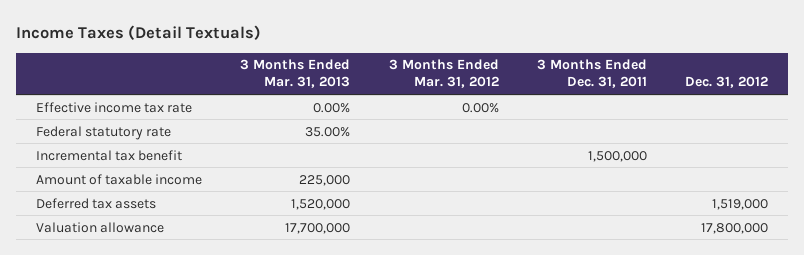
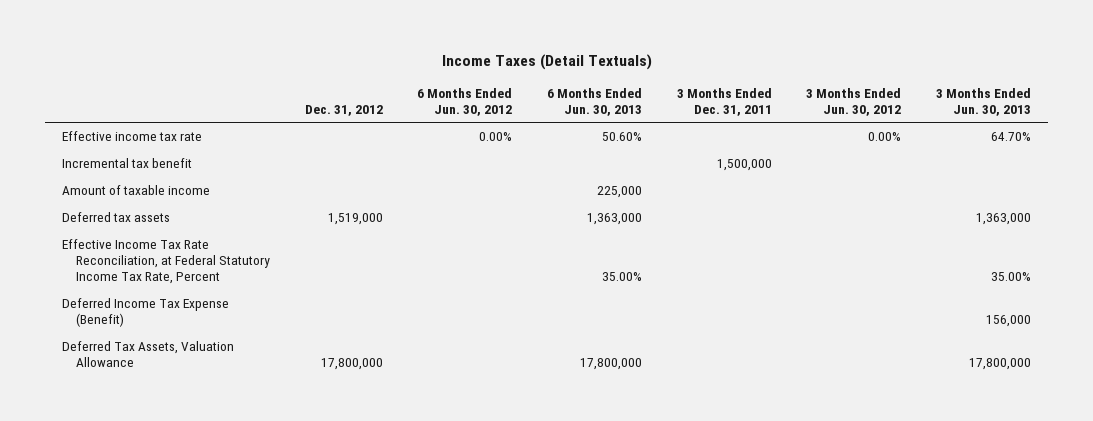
[240,59,351,89] 3 Months Ended Mar. 31, 2013 -> none
[388,59,499,89] 3 Months Ended Mar. 31, 2012 -> none
none -> [417,87,513,116] 6 Months Ended Jun. 30, 2012
none -> [546,87,642,116] 6 Months Ended Jun. 30, 2013
none -> [806,87,902,116] 3 Months Ended Jun. 30, 2012
none -> [935,87,1031,116] 3 Months Ended Jun. 30, 2013
[35,125,171,140] Federal statutory rate -> none
none -> [62,239,270,285] Effective Income Tax Rate Reconciliation, at Federal Statutory Income Tax Rate, Percent
none -> [62,298,230,328] Deferred Income Tax Expense (Benefit)
[35,221,164,233] Valuation allowance -> [62,341,235,368] Deferred Tax Assets, Valuation Allowance

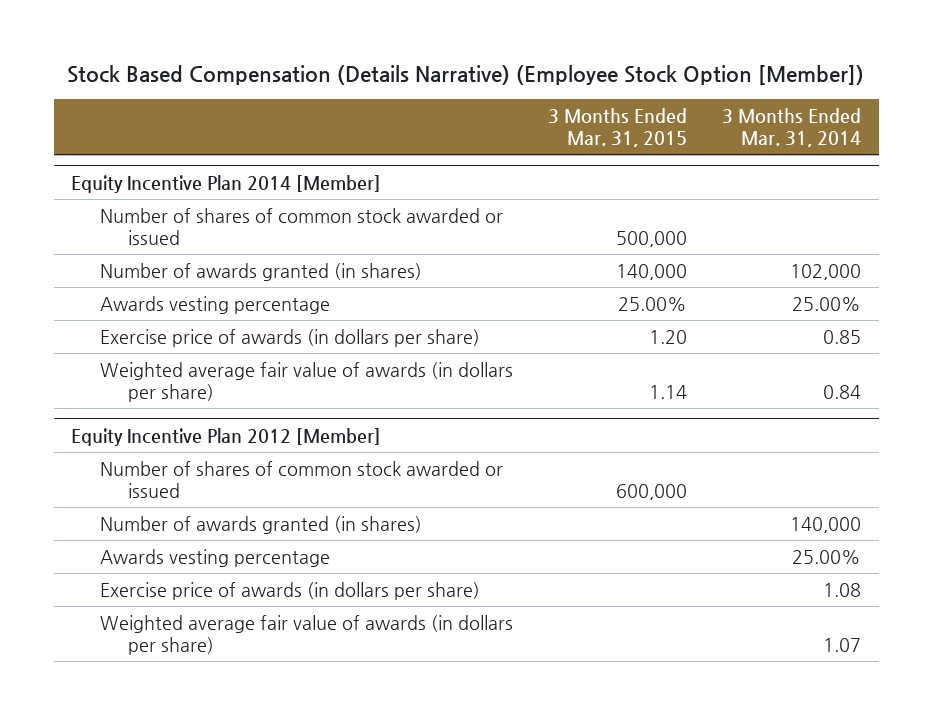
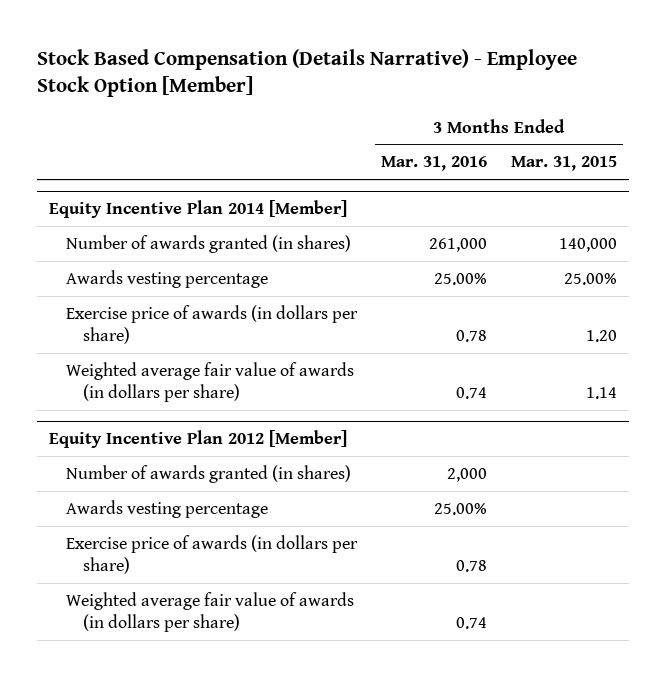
[67,65,865,86] Stock Based Compensation (Details Narrative) (Employee Stock Option [Member]) -> [37,48,578,98] Stock Based Compensation (Details Narrative) - Employee Stock Option [Member]
[722,107,862,147] 3 Months Ended Mar. 31, 2014 -> none
none -> [380,156,487,172] Mar. 31, 2016
[99,207,503,245] Number of shares of common stock awarded or issued -> none
[99,460,503,498] Number of shares of common stock awarded or issued -> none

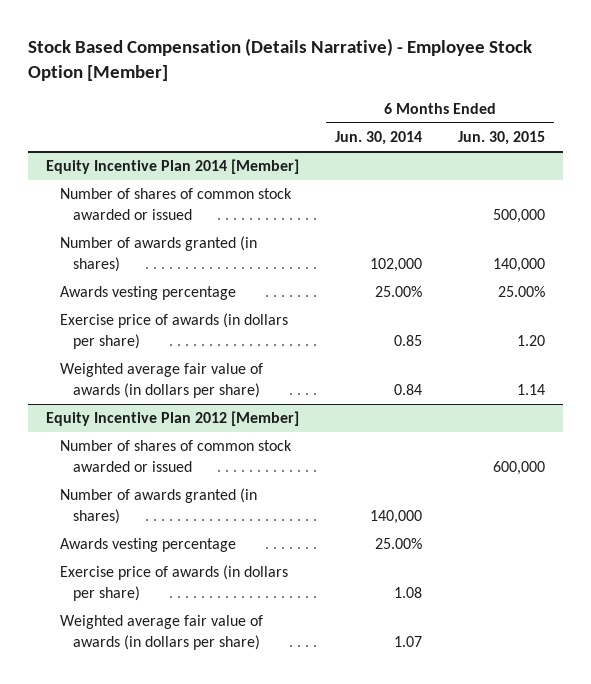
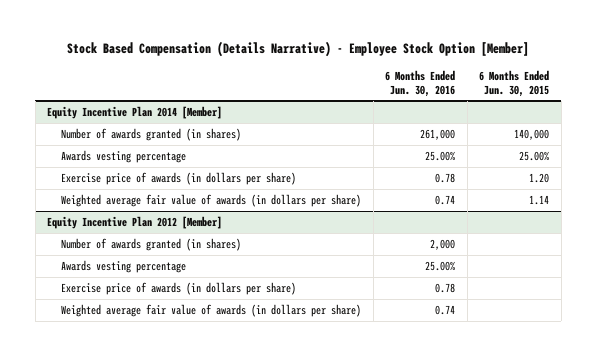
[334,131,422,146] Jun. 30, 2014 -> none
none -> [385,69,456,97] 6 Months Ended Jun. 30, 2016
[59,188,292,221] Number of shares of common stock awarded or issued -> none
[59,440,292,473] Number of shares of common stock awarded or issued -> none

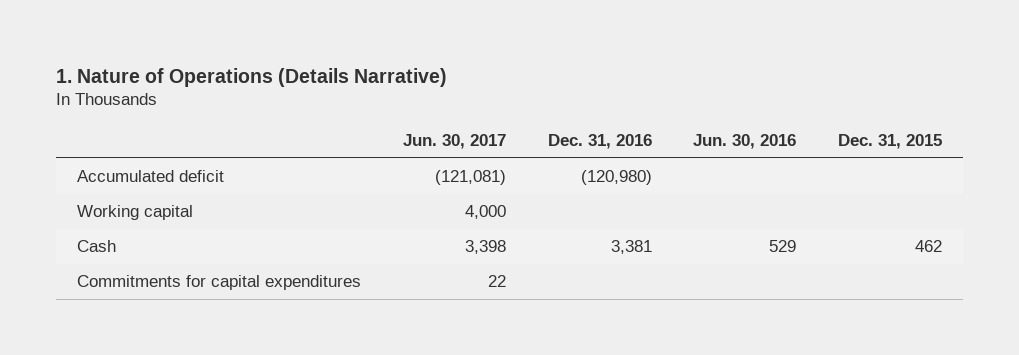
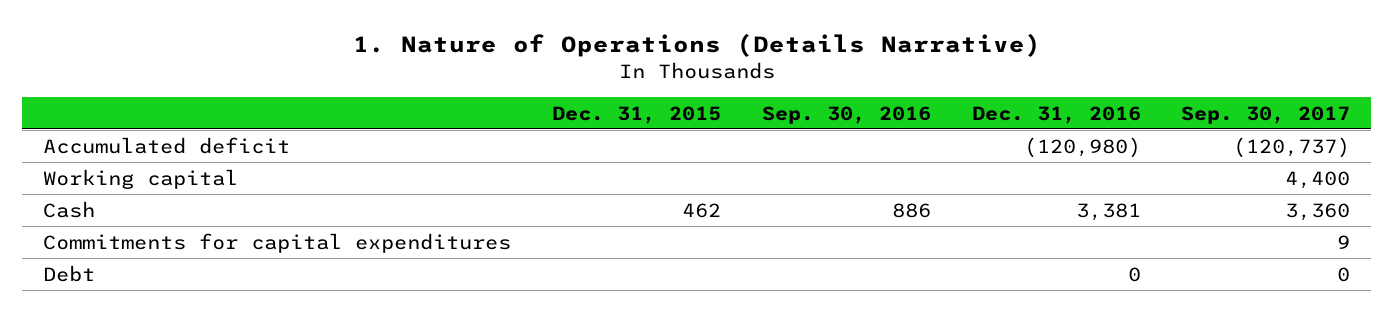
[402,133,506,149] Jun. 30, 2017 -> none
[693,133,797,149] Jun. 30, 2016 -> none
none -> [761,105,931,124] Sep. 30, 2016
none -> [1181,105,1351,124] Sep. 30, 2017
none -> [42,264,95,282] Debt

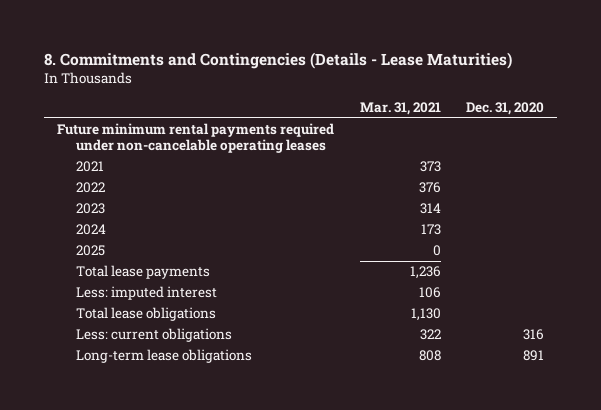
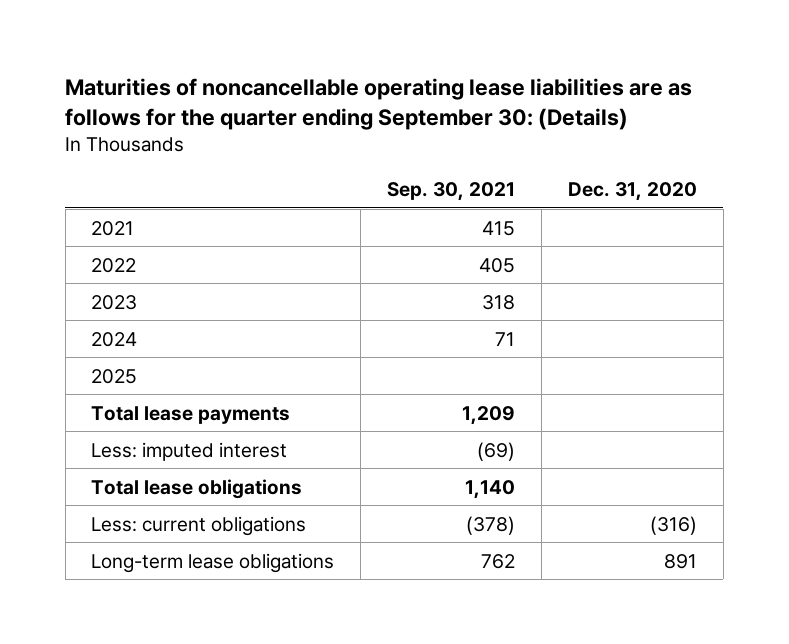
[44,52,513,70] 8. Commitments and Contingencies (Details - Lease Maturities) -> [65,77,693,130] Maturities of noncancellable operating lease liabilities are as follows for the quarter ending September 30: (Details)
[359,102,441,116] Mar. 31, 2021 -> none
none -> [387,181,516,201] Sep. 30, 2021
[57,123,335,154] Future minimum rental payments required under non-cancelable operating leases -> none
[523,329,545,341] 316 -> [650,515,698,535] (316)

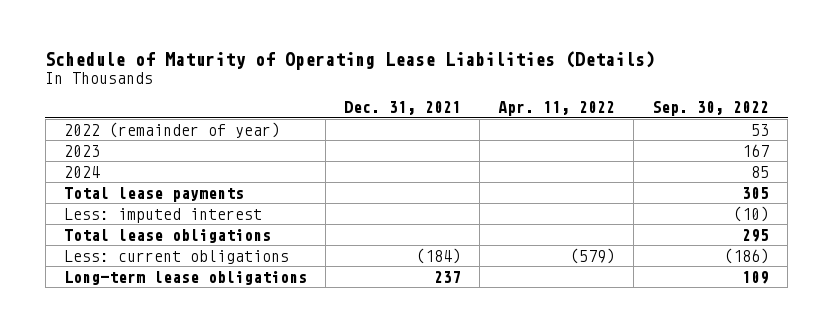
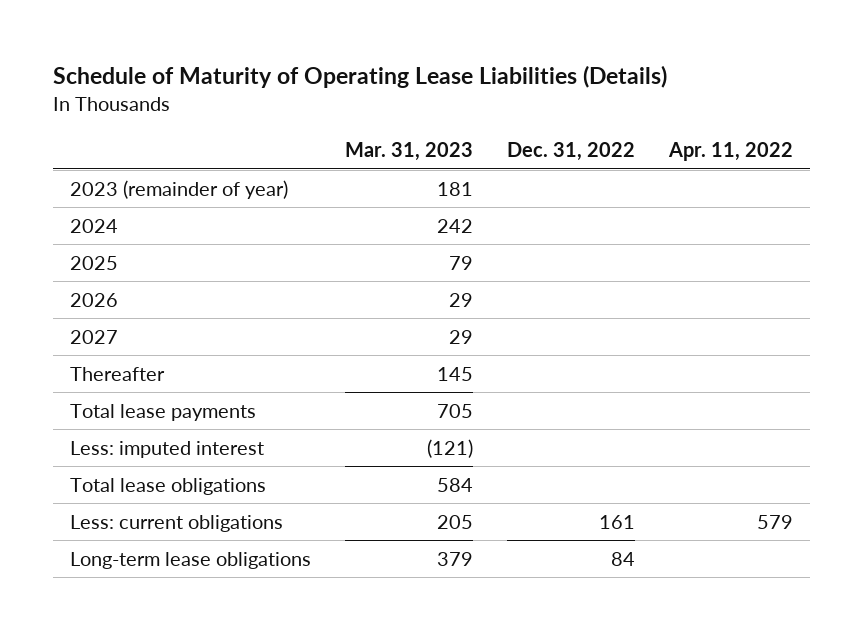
[344,101,462,116] Dec. 31, 2021 -> none
[652,101,770,117] Sep. 30, 2022 -> none
none -> [344,142,473,162] Mar. 31, 2023
none -> [506,142,635,162] Dec. 31, 2022
[63,144,100,157] 2023 -> none
[63,121,280,138] 2022 (remainder of year) -> [69,179,288,199] 2023 (remainder of year)
none -> [69,255,118,270] 2025
none -> [69,292,118,307] 2026
none -> [69,329,118,344] 2027
none -> [69,366,165,381] Thereafter
[570,247,616,264] (579) -> [756,514,793,529] 579

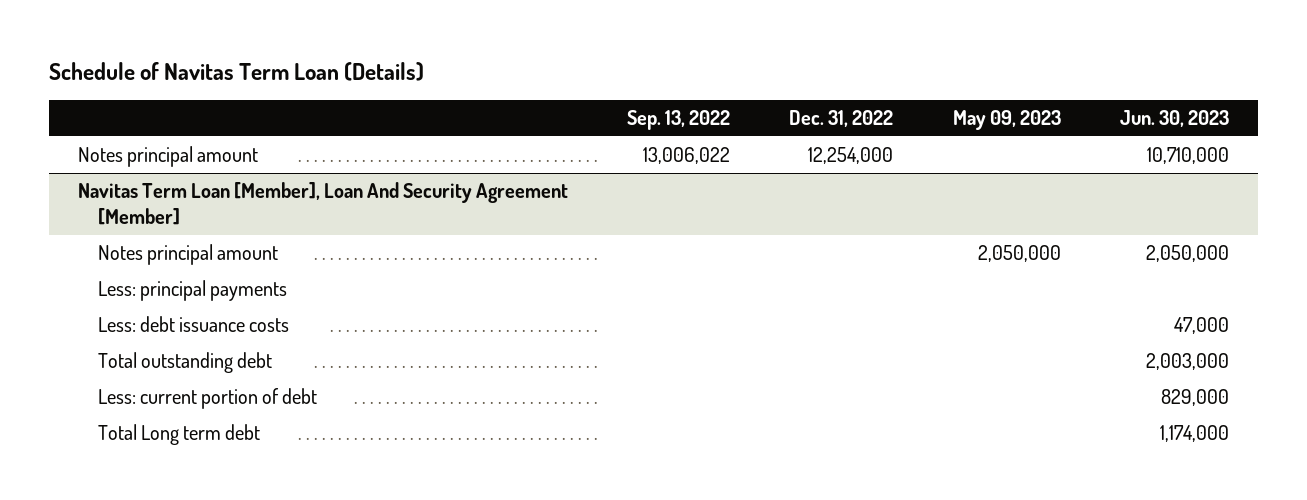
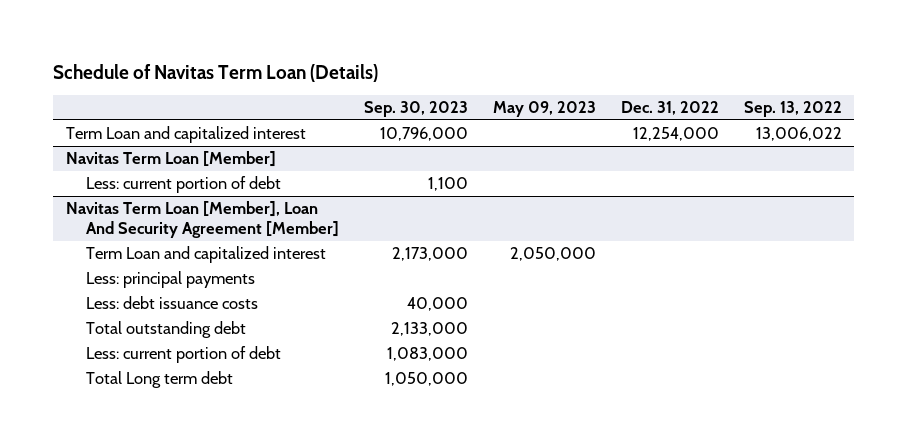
[1119,109,1229,127] Jun. 30, 2023 -> none
none -> [363,101,468,118] Sep. 30, 2023
[78,146,259,168] Notes principal amount -> [65,126,306,144] Term Loan and capitalized interest
none -> [65,151,276,168] Navitas Term Loan [Member]
none -> [85,176,281,194] Less: current portion of debt
[98,244,279,266] Notes principal amount -> [85,246,326,264] Term Loan and capitalized interest

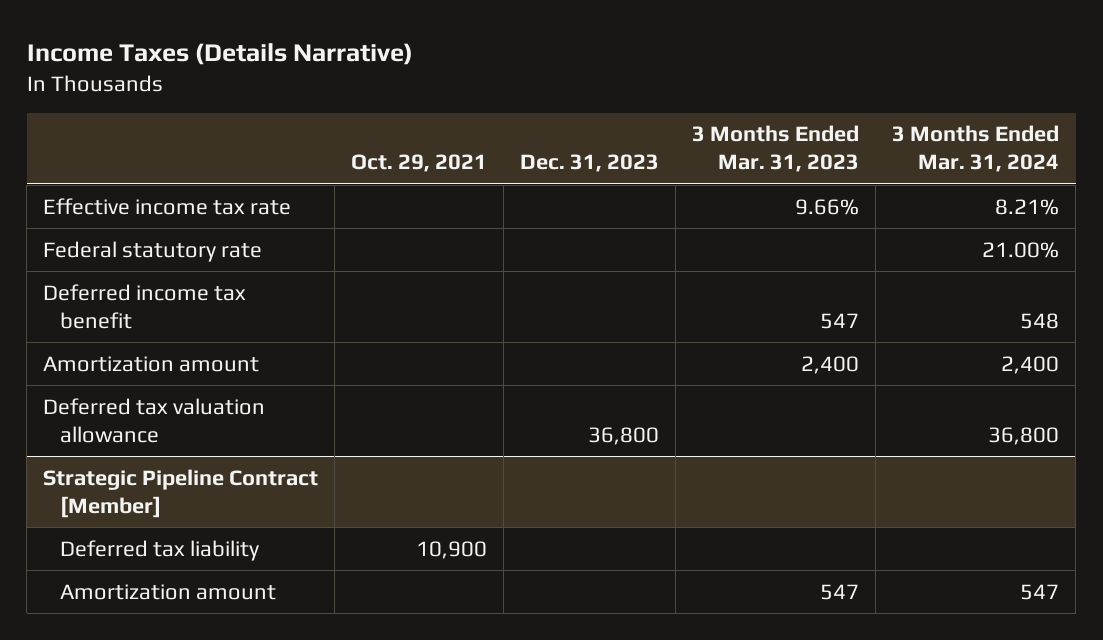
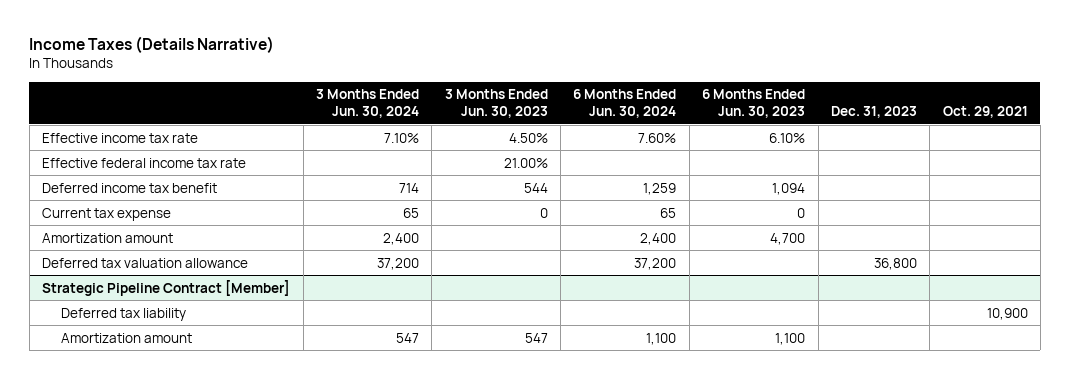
[692,125,860,173] 3 Months Ended Mar. 31, 2023 -> none
[892,125,1060,173] 3 Months Ended Mar. 31, 2024 -> none
none -> [315,89,419,118] 3 Months Ended Jun. 30, 2024
none -> [444,89,548,118] 3 Months Ended Jun. 30, 2023
none -> [573,89,677,118] 6 Months Ended Jun. 30, 2024
none -> [702,89,806,118] 6 Months Ended Jun. 30, 2023
[43,240,263,262] Federal statutory rate -> [42,157,247,168] Effective federal income tax rate
none -> [42,207,172,221] Current tax expense

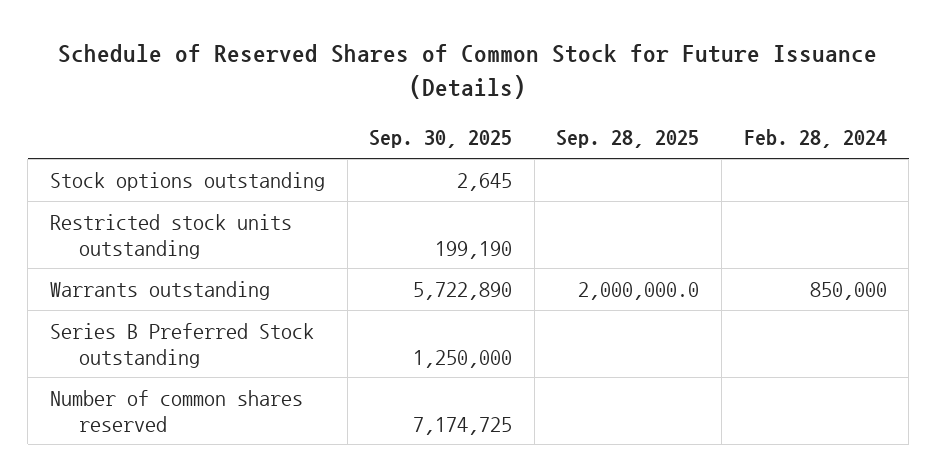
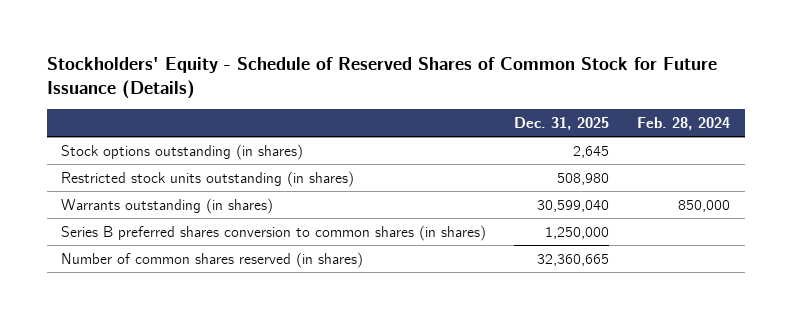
[58,44,878,99] Schedule of Reserved Shares of Common Stock for Future Issuance (Details) -> [46,57,717,99] Stockholders' Equity - Schedule of Reserved Shares of Common Stock for Future Issuance (Details)
[369,130,513,149] Sep. 30, 2025 -> none
[556,130,700,149] Sep. 28, 2025 -> none
none -> [514,116,610,130] Dec. 31, 2025
[49,322,314,368] Series B Preferred Stock outstanding -> none
[49,171,325,191] Stock options outstanding -> [60,143,303,160] Stock options outstanding (in shares)
[49,213,292,259] Restricted stock units outstanding -> [60,170,354,187] Restricted stock units outstanding (in shares)
[49,280,270,300] Warrants outstanding -> [60,197,273,214] Warrants outstanding (in shares)
none -> [60,224,486,241] Series B preferred shares conversion to common shares (in shares)
[49,389,303,432] Number of common shares reserved -> [60,251,363,268] Number of common shares reserved (in shares)

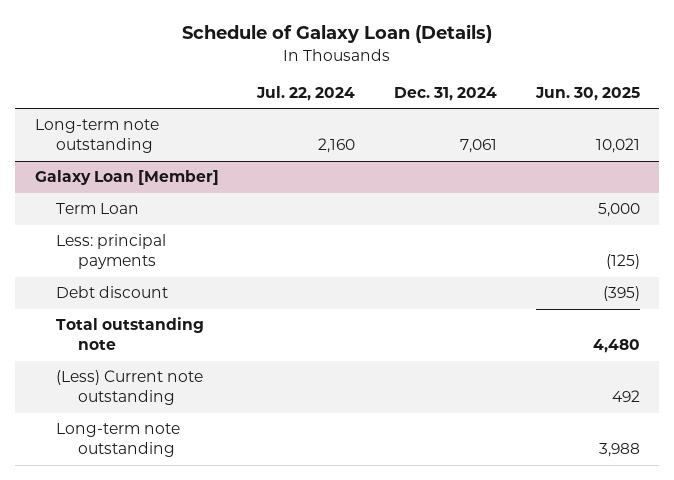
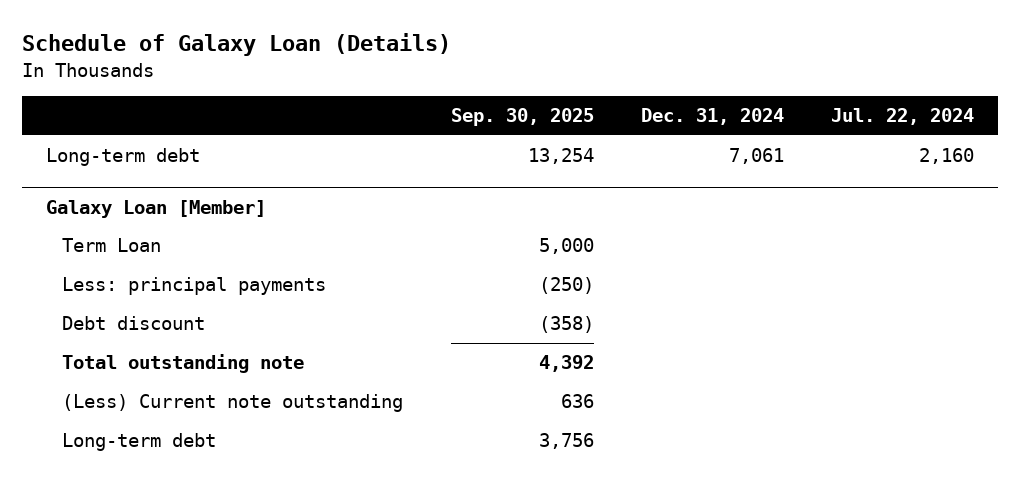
[534,86,640,101] Jun. 30, 2025 -> none
none -> [450,108,594,127] Sep. 30, 2025
[34,119,159,154] Long-term note outstanding -> [45,148,200,167] Long-term debt
[56,423,181,458] Long-term note outstanding -> [62,433,217,452] Long-term debt

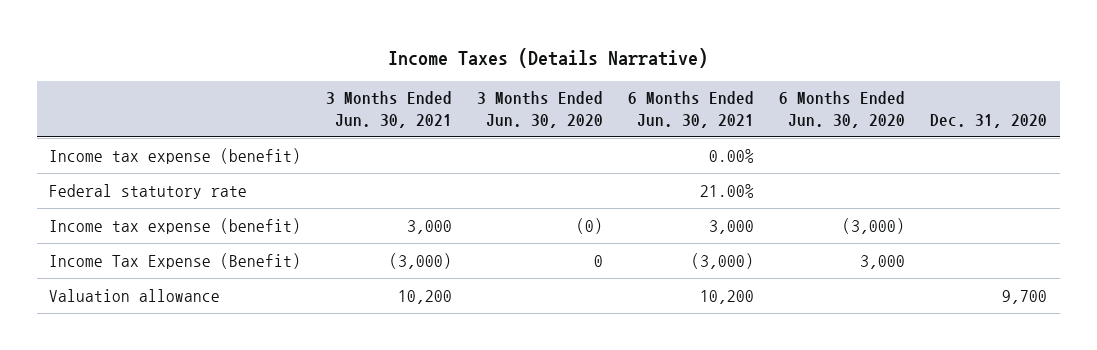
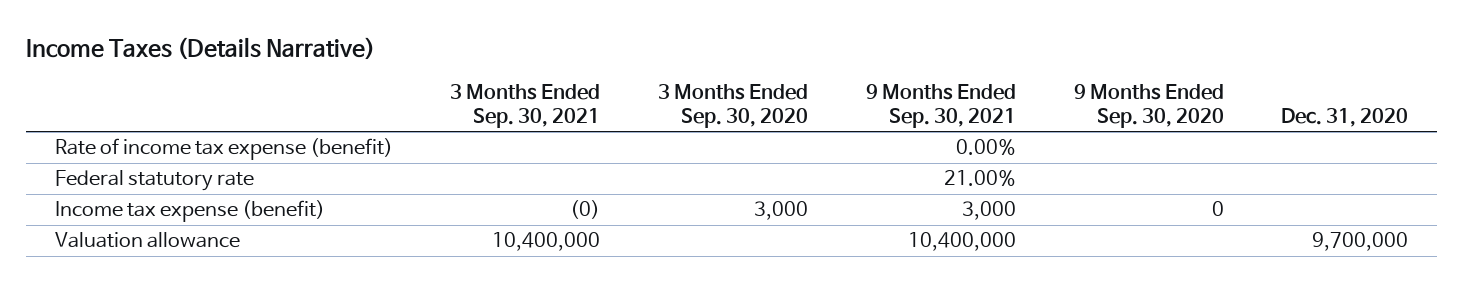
[326,91,453,128] 3 Months Ended Jun. 30, 2021 -> none
[477,91,604,128] 3 Months Ended Jun. 30, 2020 -> none
[628,91,755,128] 6 Months Ended Jun. 30, 2021 -> none
[779,91,906,128] 6 Months Ended Jun. 30, 2020 -> none
none -> [450,83,601,128] 3 Months Ended Sep. 30, 2021
none -> [658,83,809,128] 3 Months Ended Sep. 30, 2020
none -> [865,83,1016,128] 9 Months Ended Sep. 30, 2021
none -> [1073,83,1224,128] 9 Months Ended Sep. 30, 2020
[49,147,302,164] Income tax expense (benefit) -> [54,138,393,161] Rate of income tax expense (benefit)
[49,252,302,269] Income Tax Expense (Benefit) -> none
[1002,289,1048,304] 9,700 -> [1312,232,1409,252] 9,700,000

